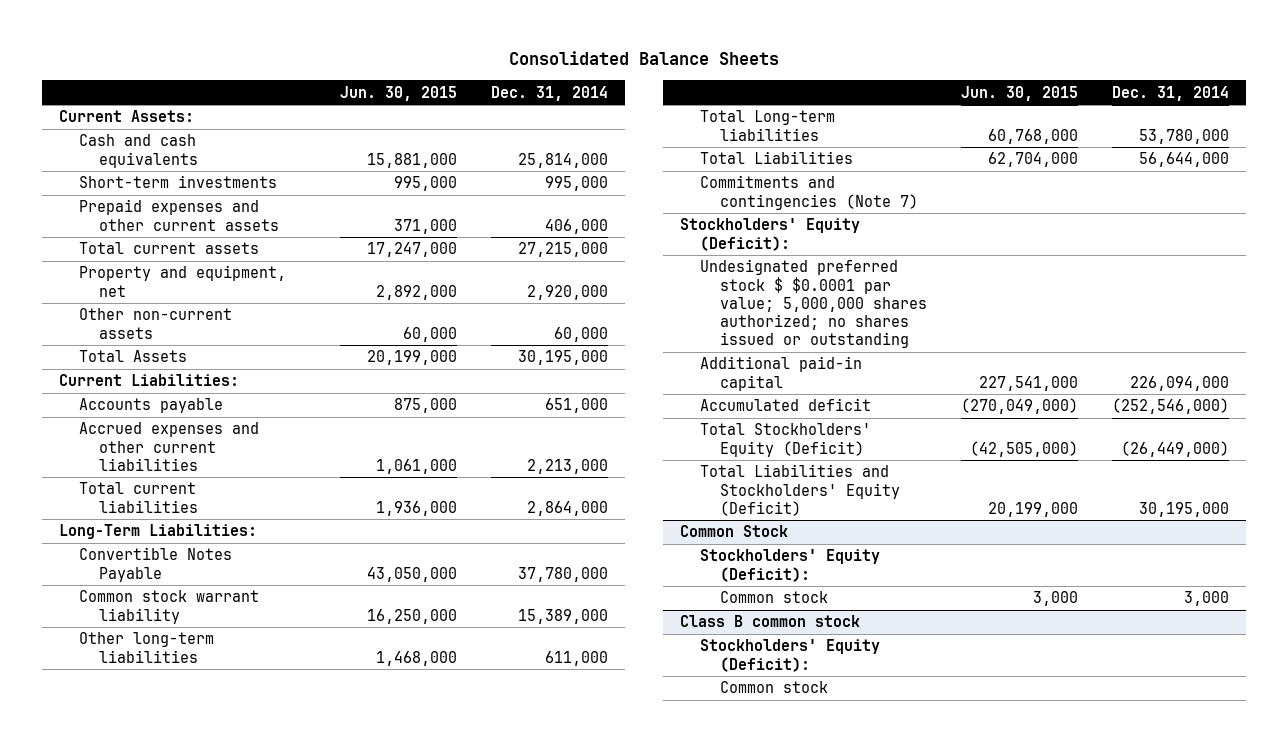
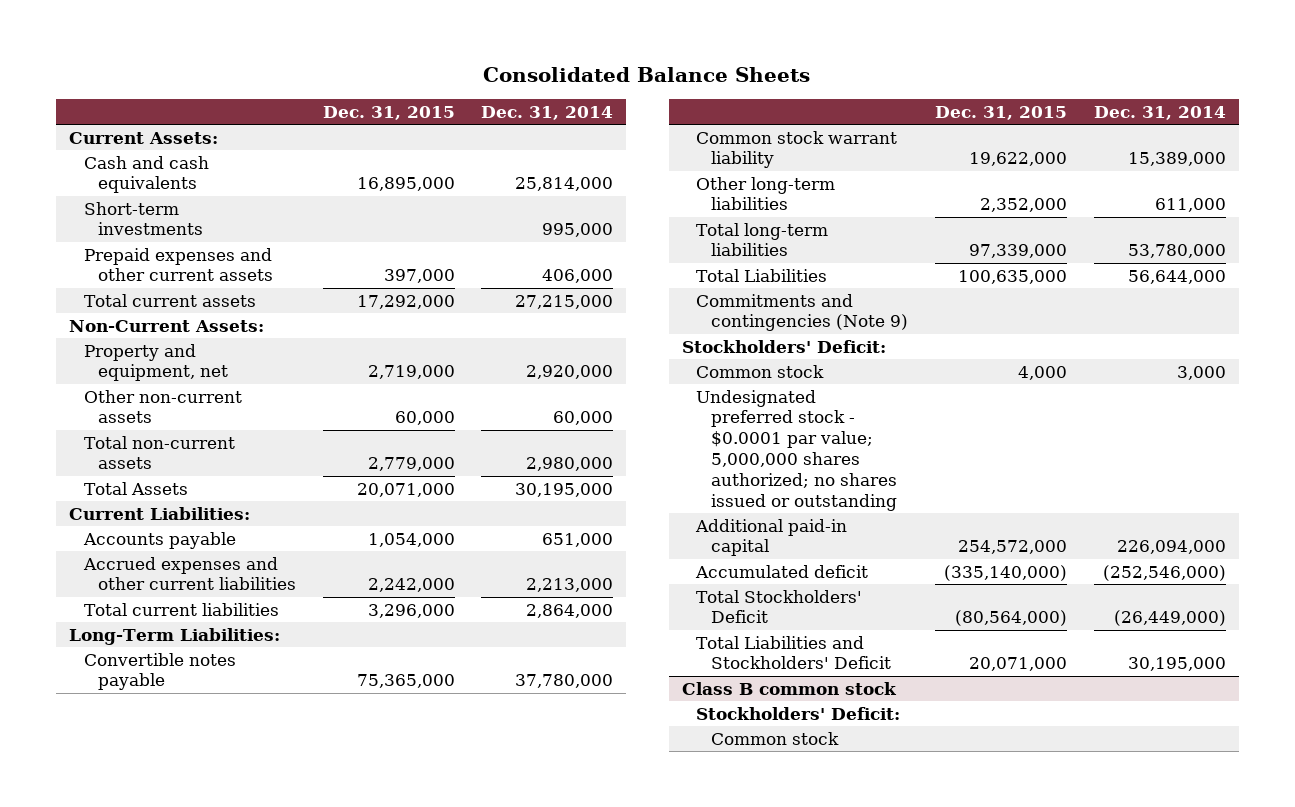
[340,85,458,101] Jun. 30, 2015 -> none
none -> [322,106,455,121] Dec. 31, 2015
none -> [69,319,265,332] Non-Current Assets:
none -> [83,435,235,470] Total non-current assets
[79,547,233,582] Convertible Notes Payable -> [83,652,236,691] Convertible notes payable
[699,110,835,141] Total Long-term liabilities -> [696,222,829,257] Total long-term liabilities
[699,175,918,210] Commitments and contingencies (Note 7) -> [696,293,909,332] Commitments and contingencies (Note 9)
[679,218,860,251] Stockholders' Equity (Deficit): -> [681,339,886,353] Stockholders' Deficit:
none -> [696,364,825,378] Common stock
[699,259,927,349] Undesignated preferred stock $ $0.0001 par value; 5,000,000 shares authorized; no shares issued or outstanding -> [696,389,898,511] Undesignated preferred stock - $0.0001 par value; 5,000,000 shares authorized; no shares issued or outstanding
[679,525,788,538] Common Stock -> none
[699,549,880,582] Stockholders' Equity (Deficit): -> none
[719,591,828,604] Common stock -> none
[699,423,871,457] Total Stockholders' Equity (Deficit) -> [696,589,863,624] Total Stockholders' Deficit
[699,464,900,516] Total Liabilities and Stockholders' Equity (Deficit) -> [696,635,892,670] Total Liabilities and Stockholders' Deficit
[699,639,880,672] Stockholders' Equity (Deficit): -> [696,706,901,720] Stockholders' Deficit:

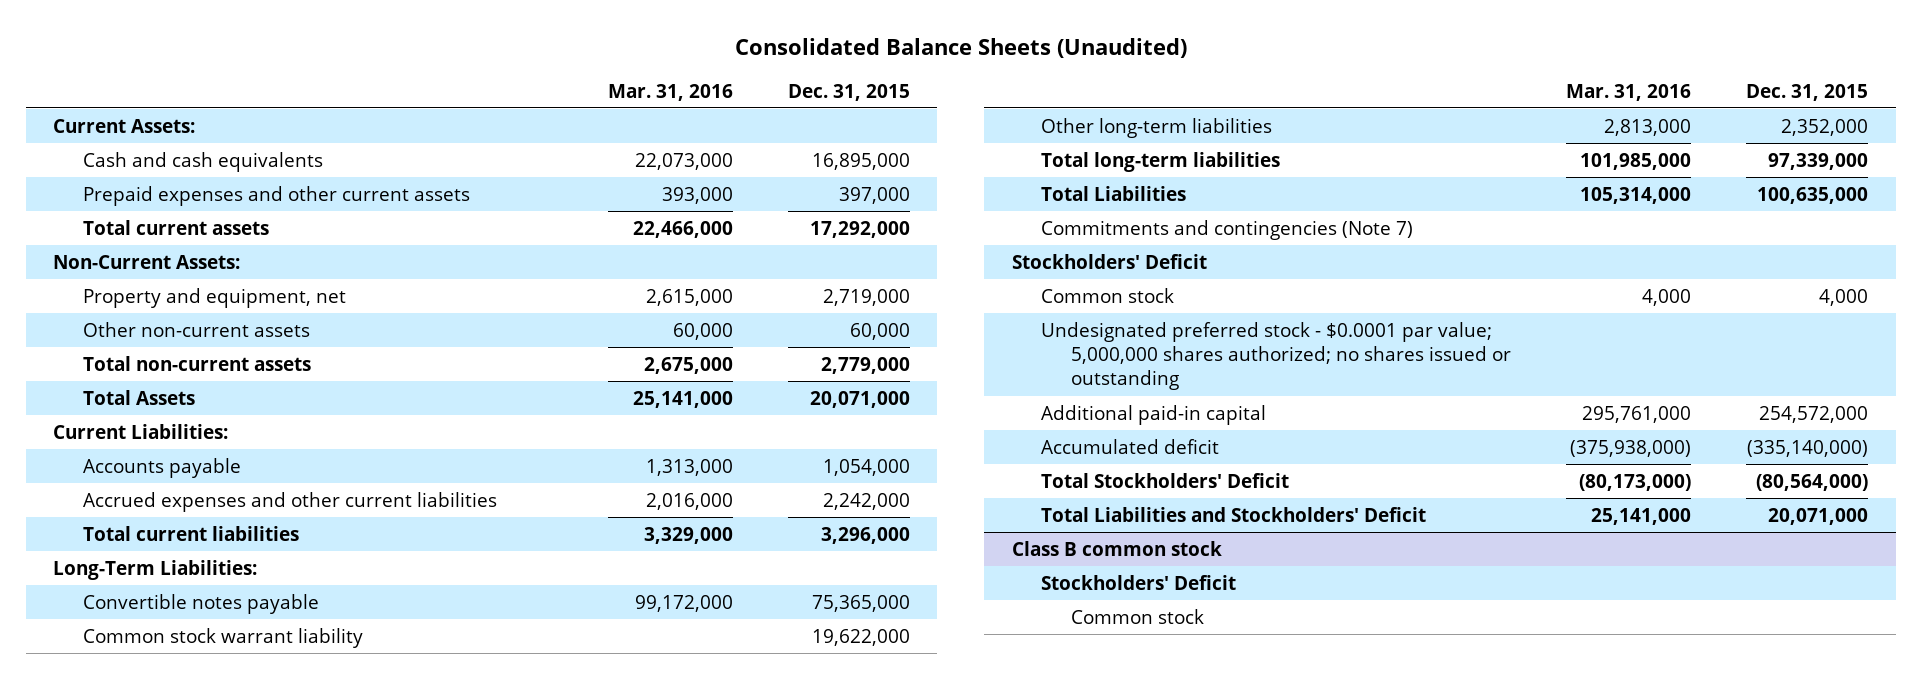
[483,67,811,83] Consolidated Balance Sheets -> [734,37,1187,58] Consolidated Balance Sheets (Unaudited)
[480,106,613,121] Dec. 31, 2014 -> none
none -> [607,83,733,101] Mar. 31, 2016
[83,201,204,236] Short-term investments -> none
[696,293,909,332] Commitments and contingencies (Note 9) -> [1041,219,1414,240] Commitments and contingencies (Note 7)
[681,339,886,353] Stockholders' Deficit: -> [1011,253,1207,269] Stockholders' Deficit
[696,706,901,720] Stockholders' Deficit: -> [1041,574,1237,590] Stockholders' Deficit

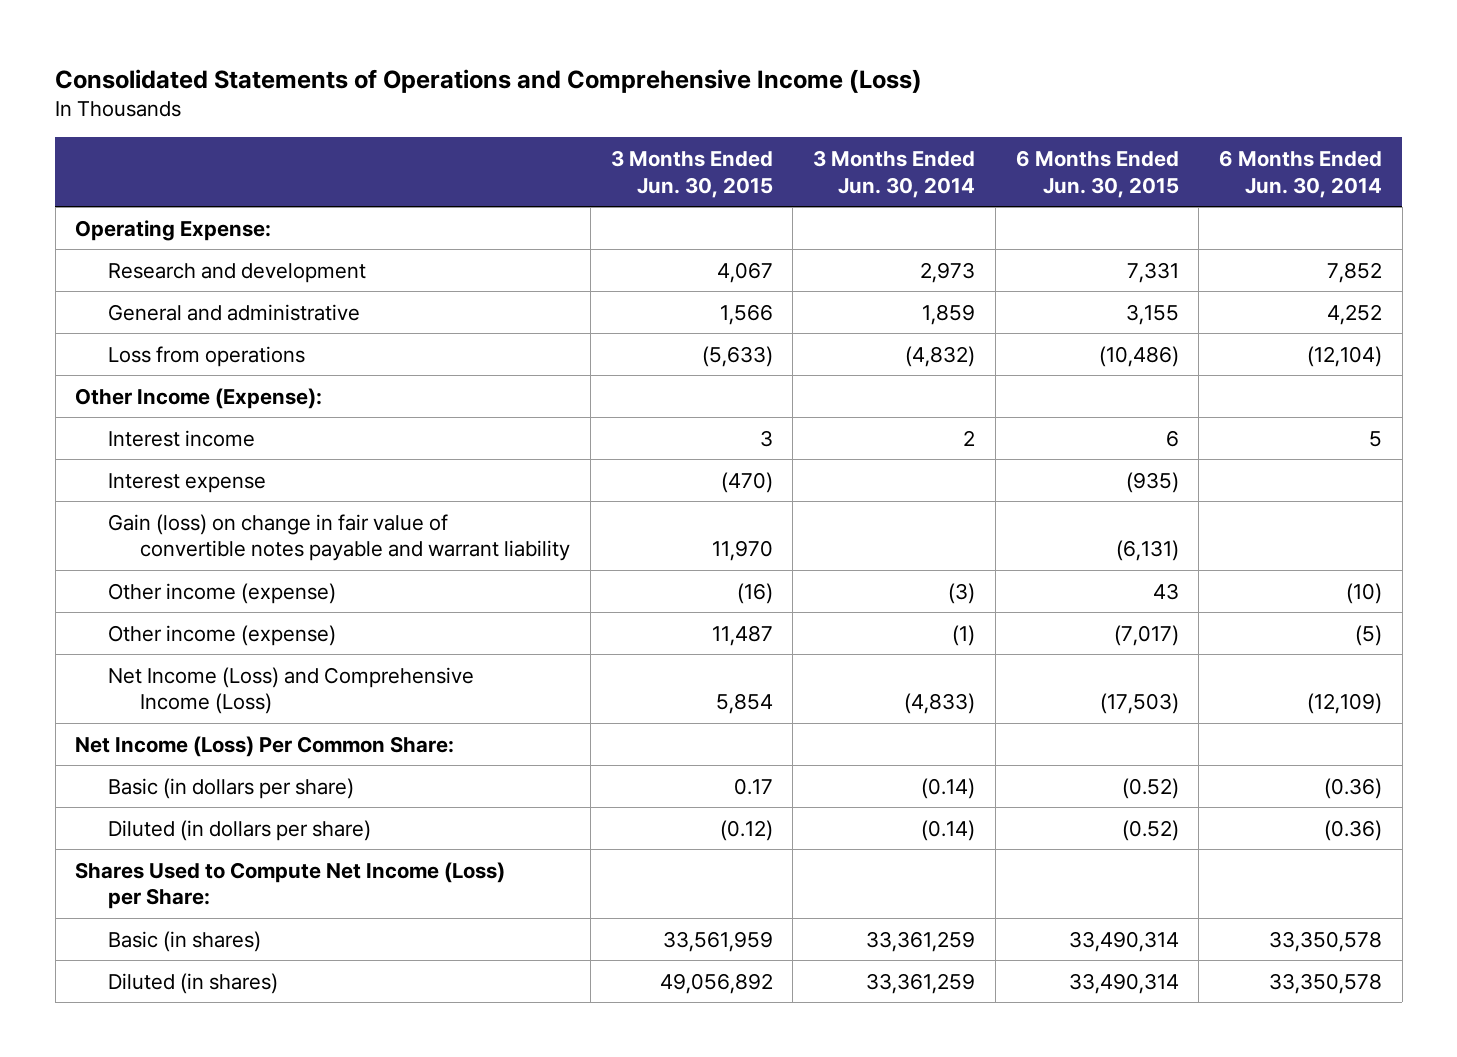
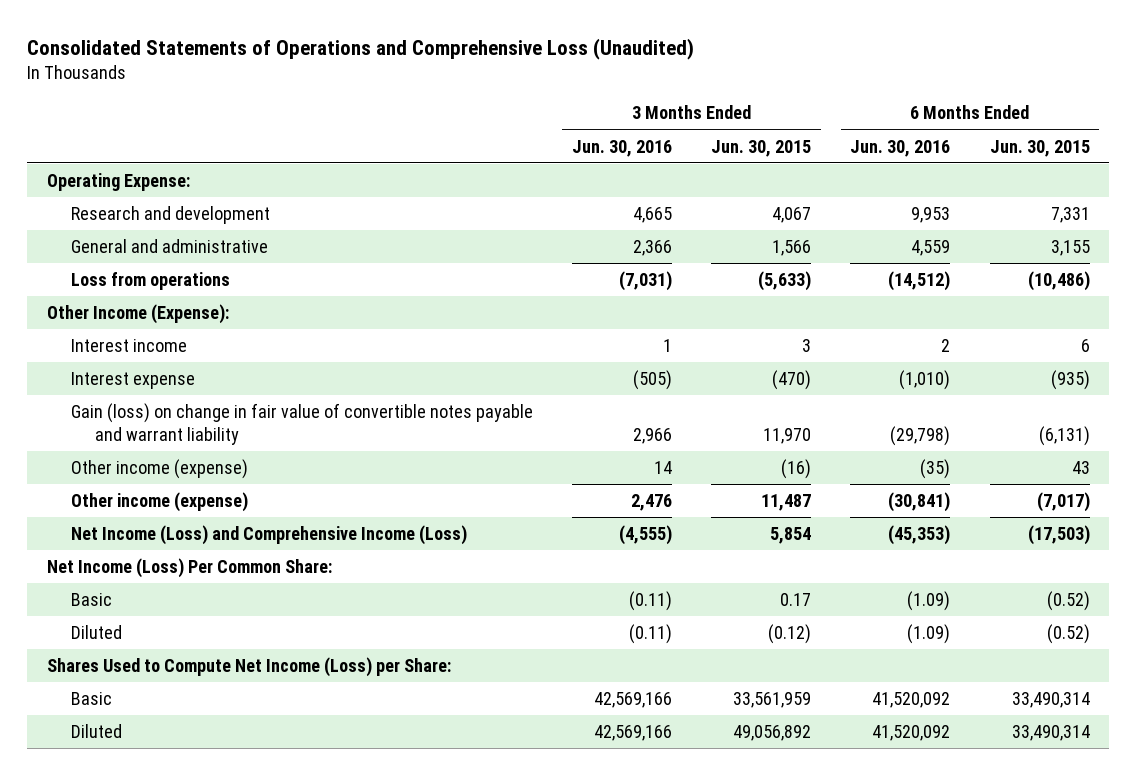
[55,68,923,93] Consolidated Statements of Operations and Comprehensive Income (Loss) -> [27,37,695,60] Consolidated Statements of Operations and Comprehensive Loss (Unaudited)
[813,150,976,198] 3 Months Ended Jun. 30, 2014 -> none
[1219,150,1383,198] 6 Months Ended Jun. 30, 2014 -> none
none -> [571,139,672,157] Jun. 30, 2016
none -> [850,139,951,157] Jun. 30, 2016
[107,777,354,799] Basic (in dollars per share) -> [70,592,112,606] Basic
[107,819,371,841] Diluted (in dollars per share) -> [70,624,122,639] Diluted
[107,930,261,952] Basic (in shares) -> [70,691,112,705] Basic
[107,972,278,994] Diluted (in shares) -> [70,723,122,738] Diluted

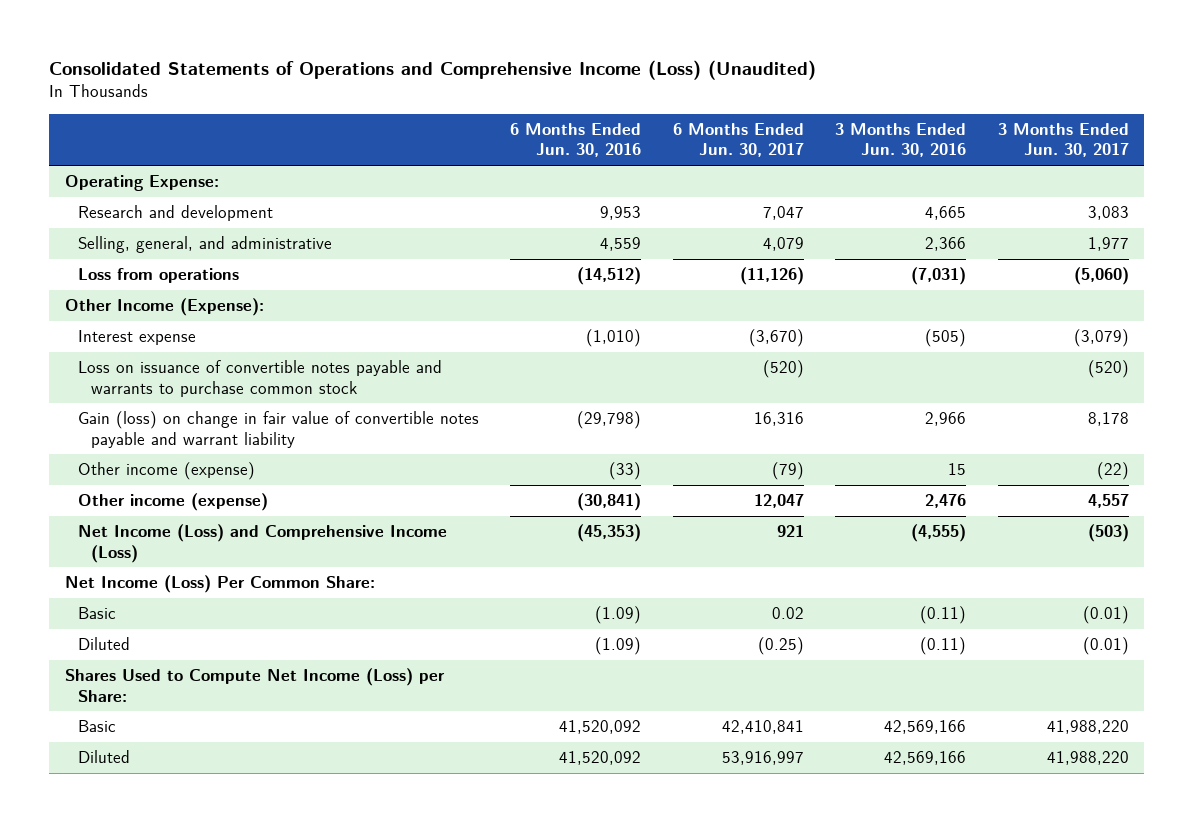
[27,37,695,60] Consolidated Statements of Operations and Comprehensive Loss (Unaudited) -> [48,59,816,80] Consolidated Statements of Operations and Comprehensive Income (Loss) (Unaudited)
[711,139,812,157] Jun. 30, 2015 -> none
[989,139,1090,157] Jun. 30, 2015 -> none
none -> [672,123,804,158] 6 Months Ended Jun. 30, 2017
none -> [997,123,1129,158] 3 Months Ended Jun. 30, 2017
[70,238,268,253] General and administrative -> [77,236,332,254] Selling, general, and administrative
[70,338,187,352] Interest income -> none
none -> [77,360,442,397] Loss on issuance of convertible notes payable and warrants to purchase common stock
[653,460,672,474] 14 -> [948,463,967,476] 15
[920,458,951,479] (35) -> [609,462,642,481] (33)

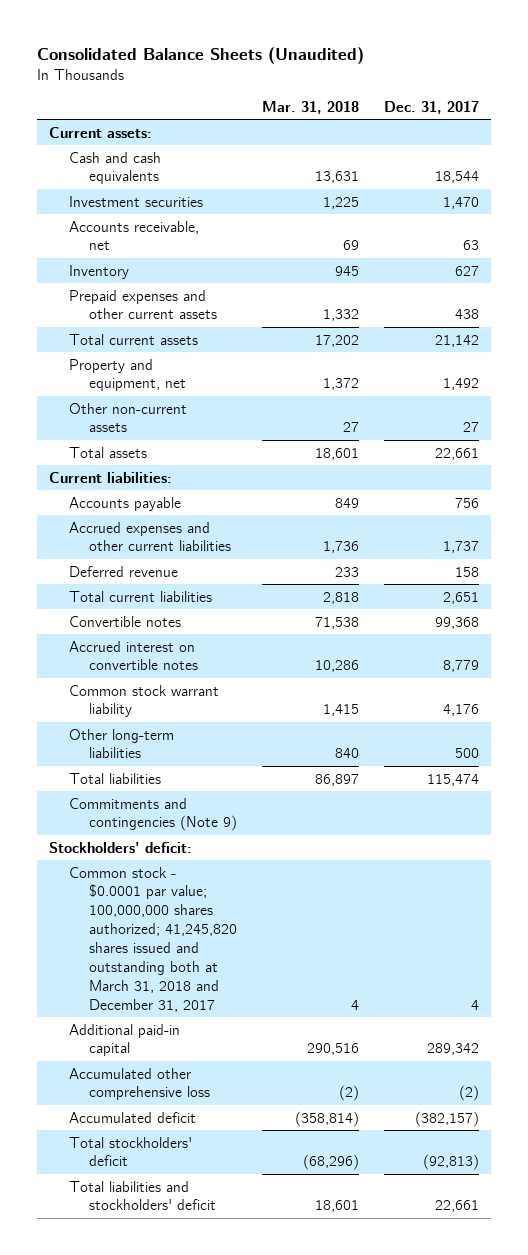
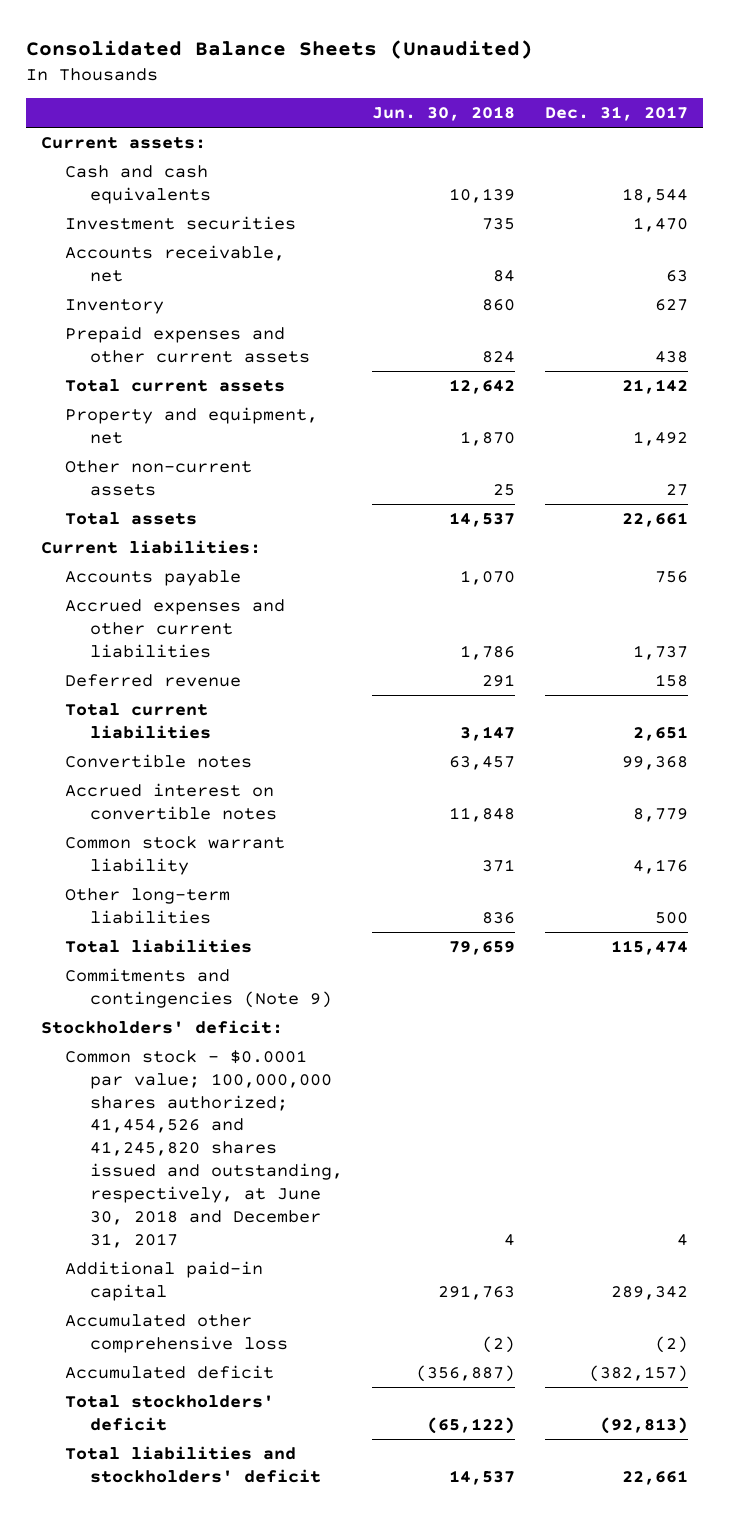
[261,101,359,115] Mar. 31, 2018 -> none
none -> [372,106,516,122] Jun. 30, 2018
[69,866,237,1012] Common stock - $0.0001 par value; 100,000,000 shares authorized; 41,245,820 shares issued and outstanding both at March 31, 2018 and December 31, 2017 -> [65,1049,343,1248] Common stock - $0.0001 par value; 100,000,000 shares authorized; 41,454,526 and 41,245,820 shares issued and outstanding, respectively, at June 30, 2018 and December 31, 2017

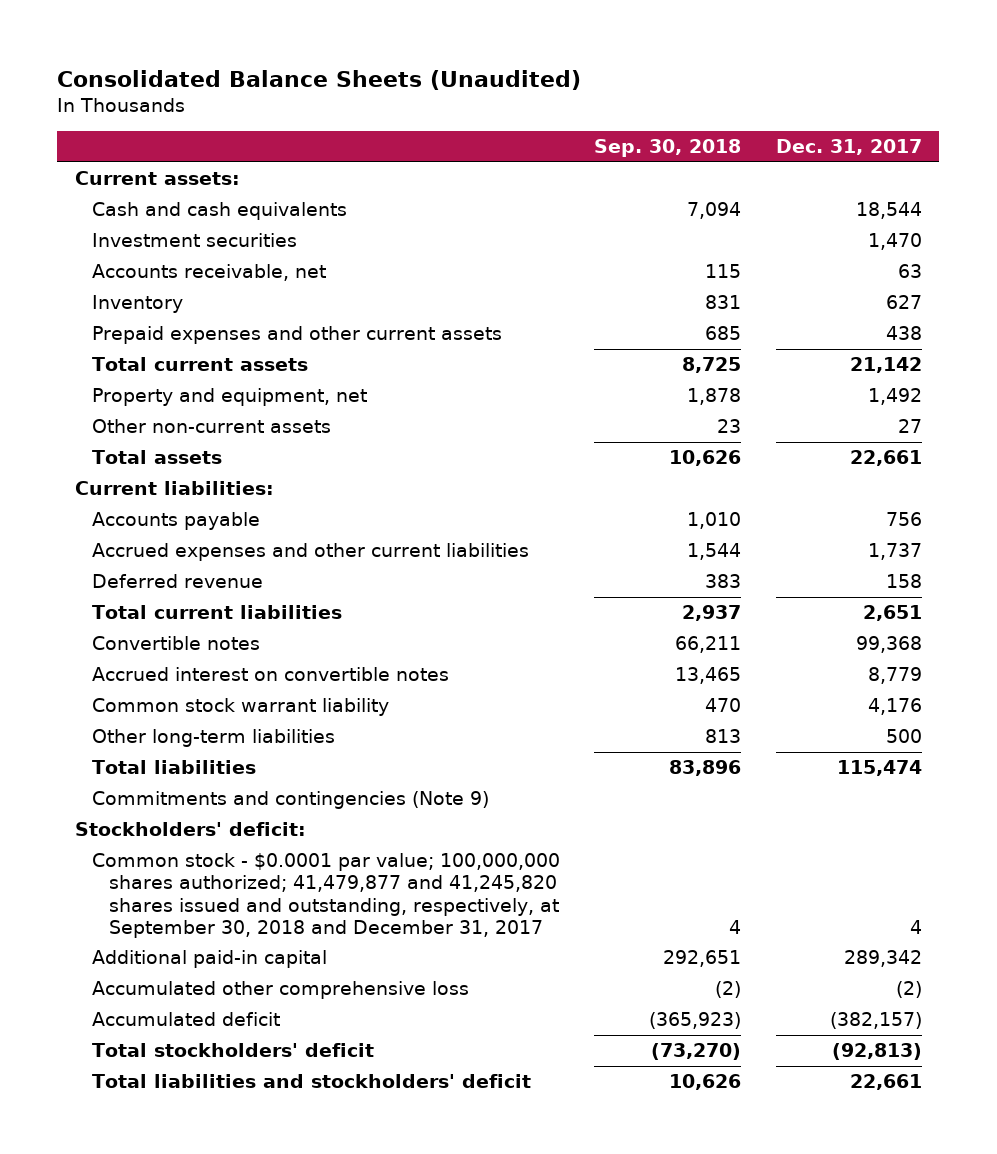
[372,106,516,122] Jun. 30, 2018 -> none
none -> [594,139,742,158] Sep. 30, 2018
[65,1049,343,1248] Common stock - $0.0001 par value; 100,000,000 shares authorized; 41,454,526 and 41,245,820 shares issued and outstanding, respectively, at June 30, 2018 and December 31, 2017 -> [91,853,560,938] Common stock - $0.0001 par value; 100,000,000 shares authorized; 41,479,877 and 41,245,820 shares issued and outstanding, respectively, at September 30, 2018 and December 31, 2017

